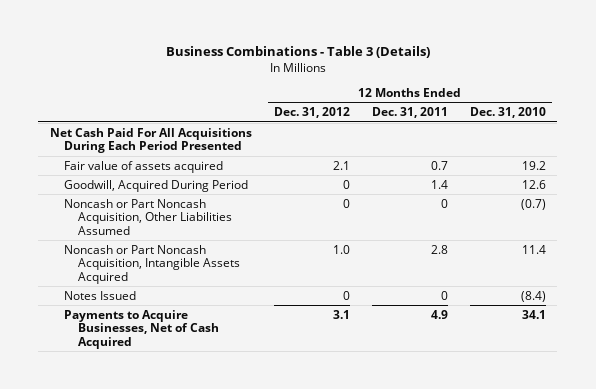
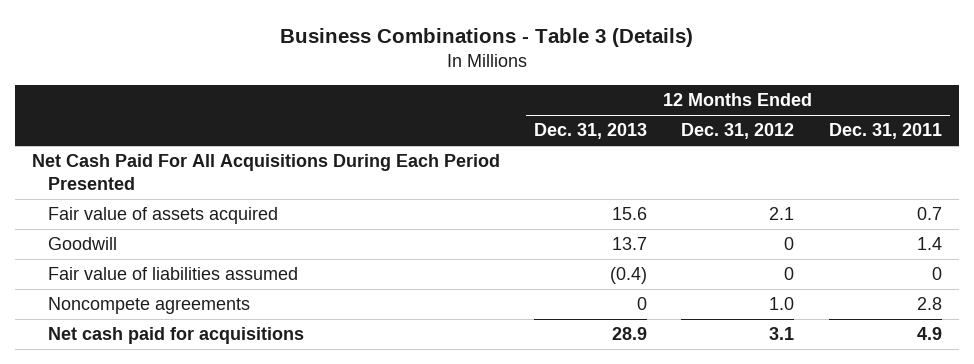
[470,107,547,119] Dec. 31, 2010 -> none
none -> [534,123,648,140] Dec. 31, 2013
[63,290,136,300] Notes Issued -> none
[63,179,248,192] Goodwill, Acquired During Period -> [47,237,117,251] Goodwill
[63,198,233,235] Noncash or Part Noncash Acquisition, Other Liabilities Assumed -> [47,267,298,281] Fair value of liabilities assumed
[63,244,241,284] Noncash or Part Noncash Acquisition, Intangible Assets Acquired -> [47,297,250,315] Noncompete agreements
[63,309,220,349] Payments to Acquire Businesses, Net of Cash Acquired -> [47,327,304,345] Net cash paid for acquisitions

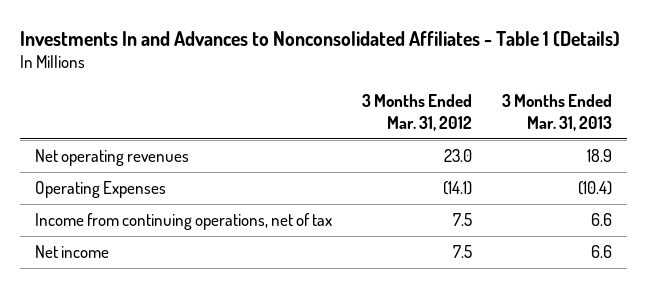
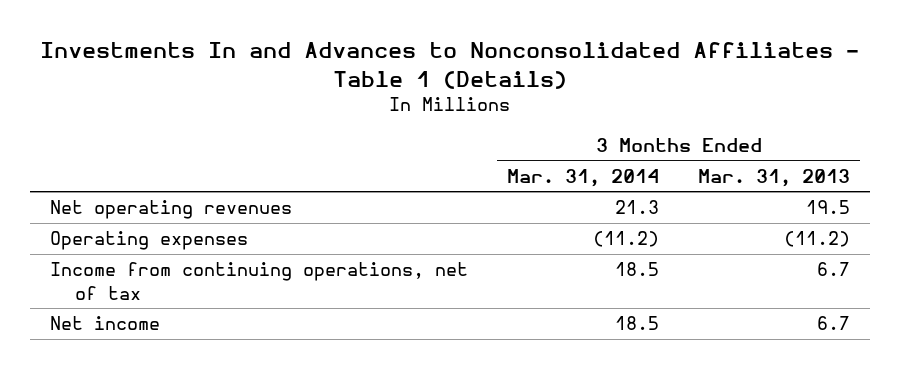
[361,94,472,131] 3 Months Ended Mar. 31, 2012 -> none
none -> [507,168,660,187] Mar. 31, 2014
[586,149,612,163] 18.9 -> [806,200,851,215] 19.5
[34,181,166,199] Operating Expenses -> [49,231,248,251] Operating expenses
[577,181,612,196] (10.4) -> [784,231,851,248] (11.2)
[590,213,612,227] 6.6 -> [817,262,851,277] 6.7
[590,245,612,259] 6.6 -> [817,316,851,331] 6.7

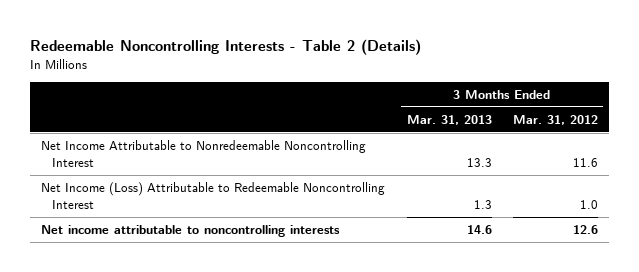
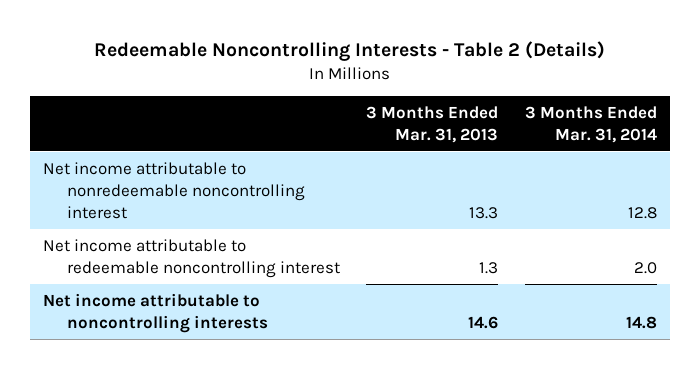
[512,114,598,125] Mar. 31, 2012 -> none
none -> [524,105,657,143] 3 Months Ended Mar. 31, 2014
[41,140,367,167] Net Income Attributable to Nonredeemable Noncontrolling Interest -> [42,161,305,219] Net income attributable to nonredeemable noncontrolling interest
[41,182,386,209] Net Income (Loss) Attributable to Redeemable Noncontrolling Interest -> [42,238,340,278] Net income attributable to redeemable noncontrolling interest

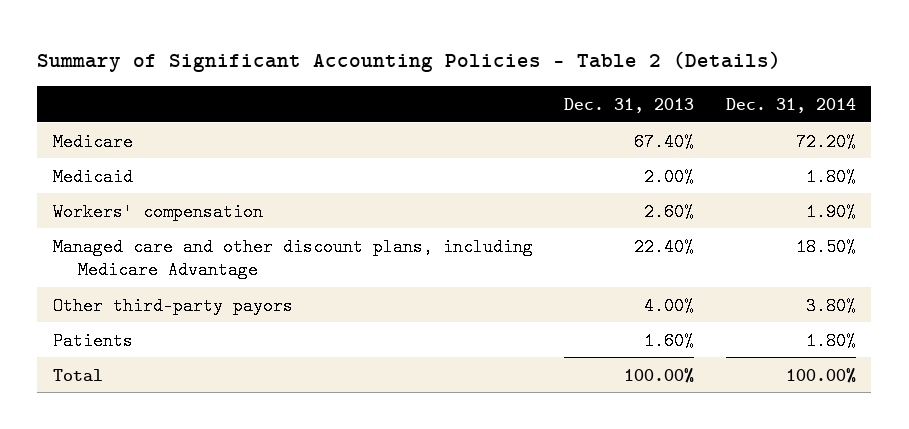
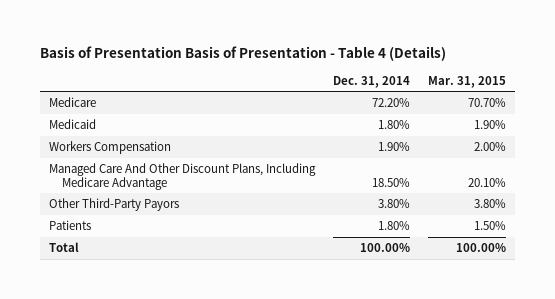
[37,51,782,73] Summary of Significant Accounting Policies - Table 2 (Details) -> [40,46,447,62] Basis of Presentation Basis of Presentation - Table 4 (Details)
[564,97,695,113] Dec. 31, 2013 -> none
none -> [427,75,506,88] Mar. 31, 2015
[53,202,264,221] Workers' compensation -> [49,141,172,155] Workers Compensation
[53,237,534,280] Managed care and other discount plans, including Medicare Advantage -> [49,163,317,190] Managed Care And Other Discount Plans, Including Medicare Advantage
[53,296,294,315] Other third-party payors -> [49,198,180,212] Other Third-Party Payors

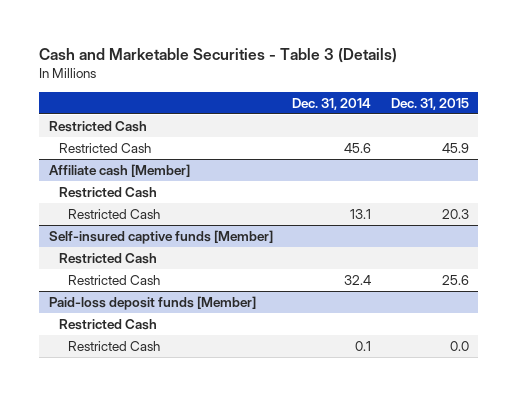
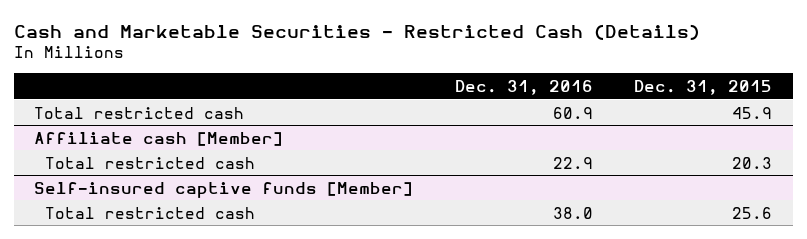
[39,48,398,64] Cash and Marketable Securities - Table 3 (Details) -> [13,23,700,40] Cash and Marketable Securities - Restricted Cash (Details)
[292,97,372,110] Dec. 31, 2014 -> none
none -> [454,80,593,96] Dec. 31, 2016
[48,120,147,132] Restricted Cash -> none
[58,142,151,153] Restricted Cash -> [34,106,245,119] Total restricted cash
[58,186,157,198] Restricted Cash -> none
[68,208,161,219] Restricted Cash -> [45,156,256,169] Total restricted cash
[58,252,157,264] Restricted Cash -> none
[48,295,256,310] Paid-loss deposit funds [Member] -> none
[58,318,157,330] Restricted Cash -> none
[68,340,161,351] Restricted Cash -> none
[68,274,161,285] Restricted Cash -> [45,206,256,219] Total restricted cash

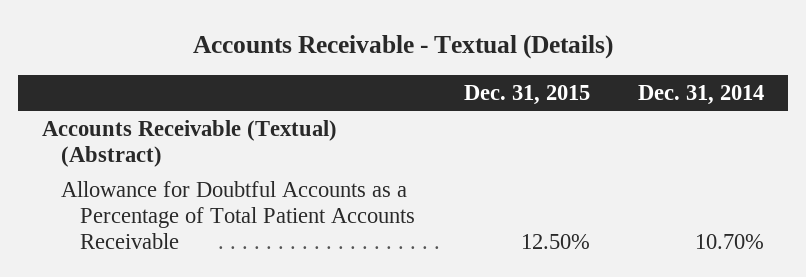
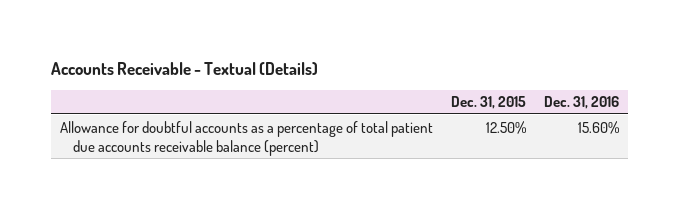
[637,84,764,105] Dec. 31, 2014 -> none
none -> [544,96,620,110] Dec. 31, 2016
[42,119,338,167] Accounts Receivable (Textual) (Abstract) -> none
[61,180,416,250] Allowance for Doubtful Accounts as a Percentage of Total Patient Accounts Receivable -> [60,120,434,156] Allowance for doubtful accounts as a percentage of total patient due accounts receivable balance (percent)

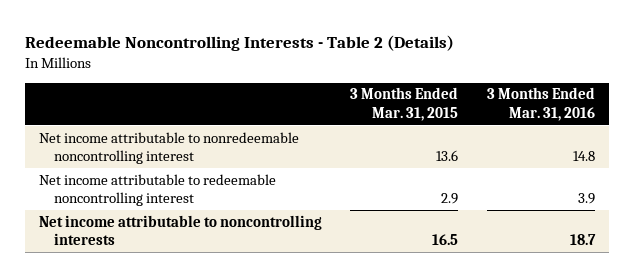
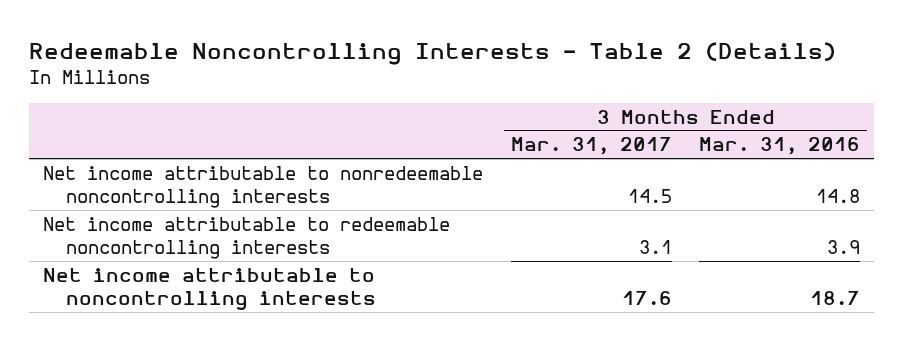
[350,87,459,122] 3 Months Ended Mar. 31, 2015 -> none
none -> [510,137,672,156] Mar. 31, 2017
[38,131,299,165] Net income attributable to nonredeemable noncontrolling interest -> [43,166,484,209] Net income attributable to nonredeemable noncontrolling interests
[38,173,276,207] Net income attributable to redeemable noncontrolling interest -> [43,217,451,260] Net income attributable to redeemable noncontrolling interests

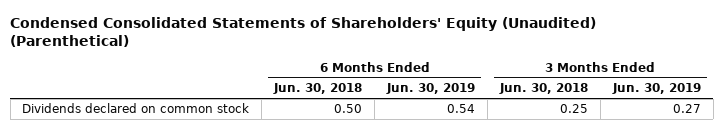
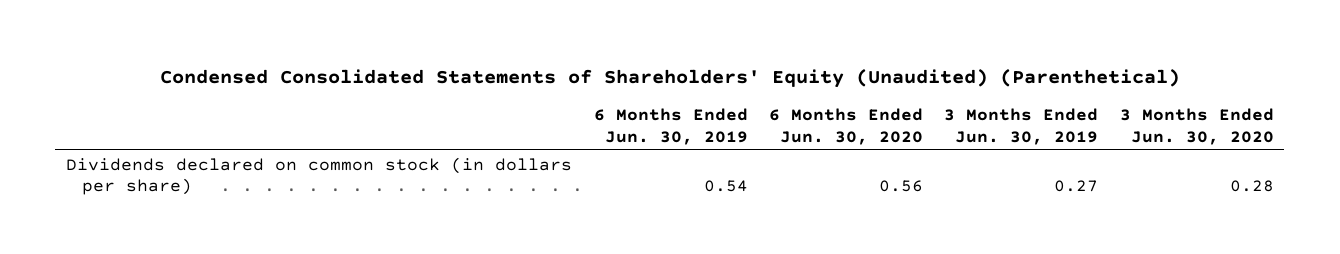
[273,83,363,95] Jun. 30, 2018 -> none
[498,83,588,95] Jun. 30, 2018 -> none
none -> [768,107,923,145] 6 Months Ended Jun. 30, 2020
none -> [1119,107,1274,145] 3 Months Ended Jun. 30, 2020
[22,103,250,114] Dividends declared on common stock -> [66,156,573,196] Dividends declared on common stock (in dollars per share)

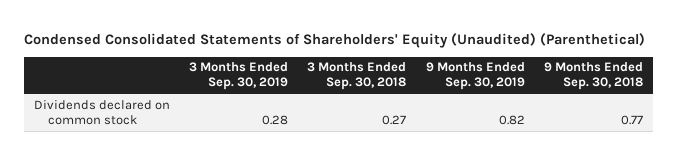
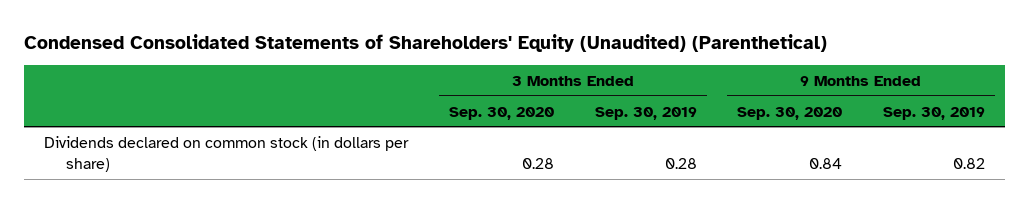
[307,62,407,91] 3 Months Ended Sep. 30, 2018 -> none
[544,62,644,91] 9 Months Ended Sep. 30, 2018 -> none
none -> [448,106,554,120] Sep. 30, 2020
none -> [737,106,843,120] Sep. 30, 2020
[33,99,170,125] Dividends declared on common stock -> [44,135,410,172] Dividends declared on common stock (in dollars per share)

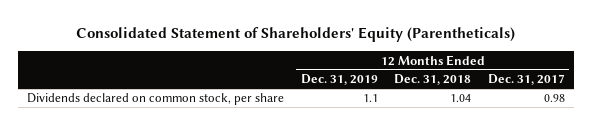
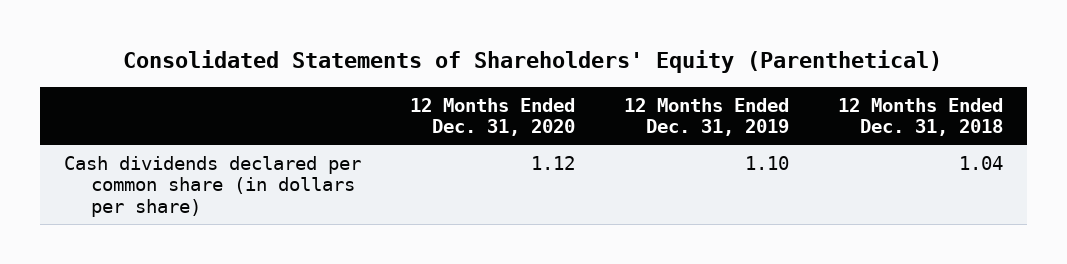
[76,27,516,43] Consolidated Statement of Shareholders' Equity (Parentheticals) -> [123,50,943,74] Consolidated Statements of Shareholders' Equity (Parenthetical)
[488,74,566,86] Dec. 31, 2017 -> none
none -> [409,97,575,137] 12 Months Ended Dec. 31, 2020
[26,93,284,106] Dividends declared on common stock, per share -> [64,155,362,217] Cash dividends declared per common share (in dollars per share)
[362,94,378,103] 1.1 -> [744,155,789,170] 1.10

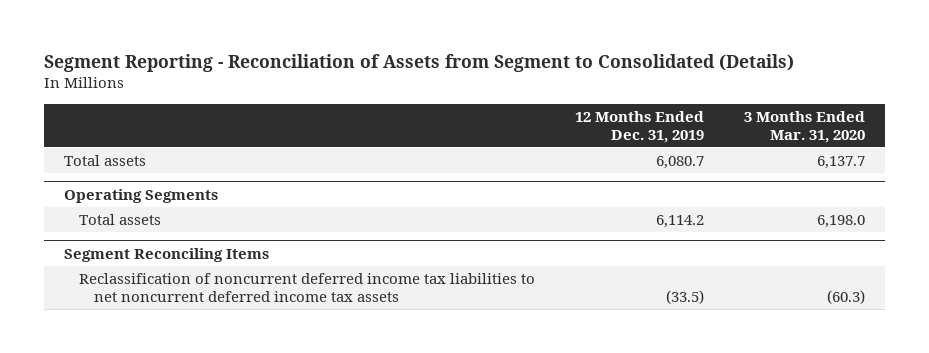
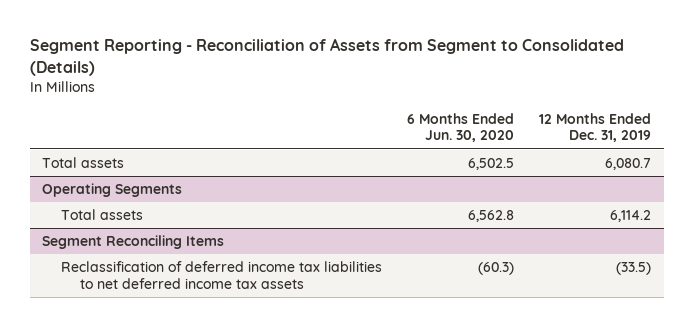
[743,110,865,143] 3 Months Ended Mar. 31, 2020 -> none
none -> [407,112,515,143] 6 Months Ended Jun. 30, 2020
[79,273,536,303] Reclassification of noncurrent deferred income tax liabilities to net noncurrent deferred income tax assets -> [61,260,383,289] Reclassification of deferred income tax liabilities to net deferred income tax assets

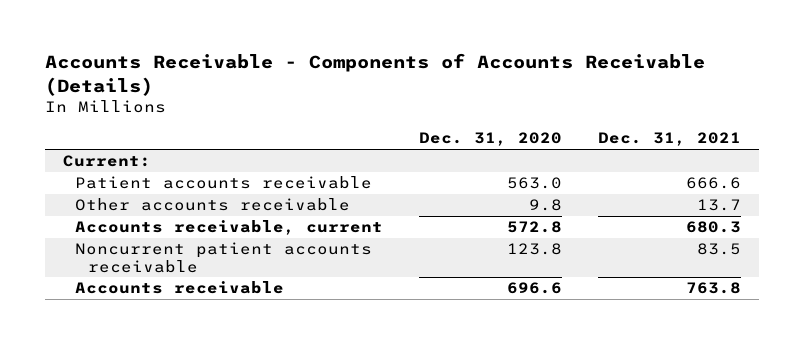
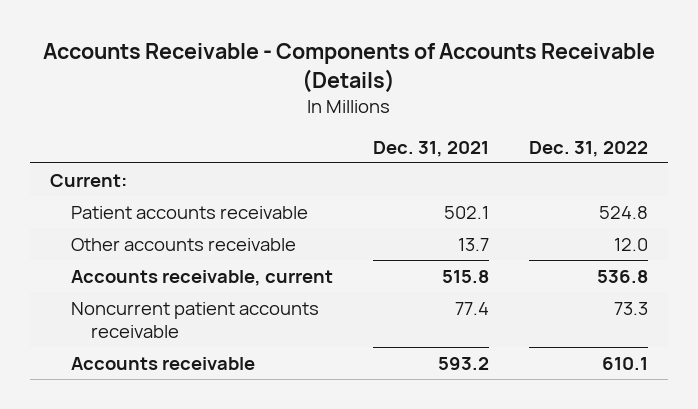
[419,132,563,147] Dec. 31, 2020 -> none
none -> [528,140,648,157] Dec. 31, 2022
[686,177,742,190] 666.6 -> [443,205,489,219] 502.1
[686,221,742,234] 680.3 -> [441,269,489,283] 515.8
[697,243,742,256] 83.5 -> [454,301,489,315] 77.4
[686,282,742,295] 763.8 -> [437,356,489,370] 593.2

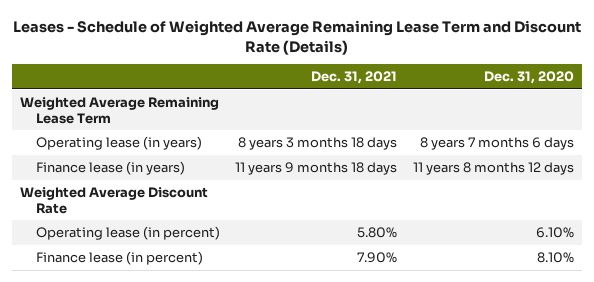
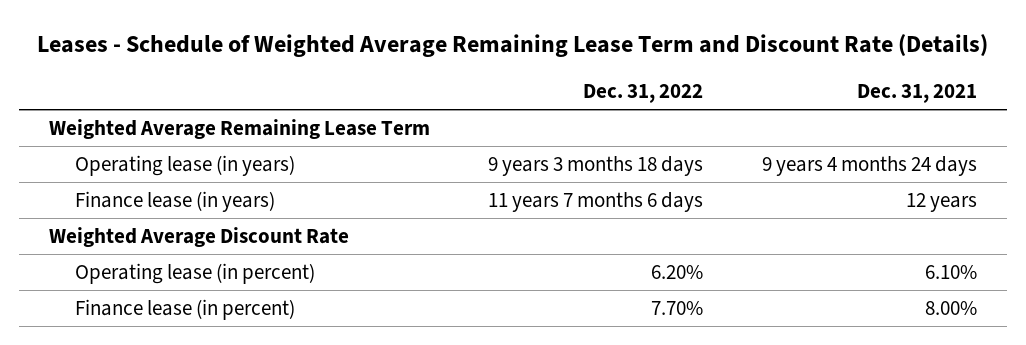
[483,71,574,85] Dec. 31, 2020 -> none
none -> [583,84,704,104] Dec. 31, 2022
[238,136,398,150] 8 years 3 months 18 days -> [762,155,978,176] 9 years 4 months 24 days
[235,161,398,175] 11 years 9 months 18 days -> [906,192,978,212] 12 years
[357,226,398,238] 5.80% -> [925,264,978,279] 6.10%
[357,251,398,263] 7.90% -> [925,300,978,315] 8.00%

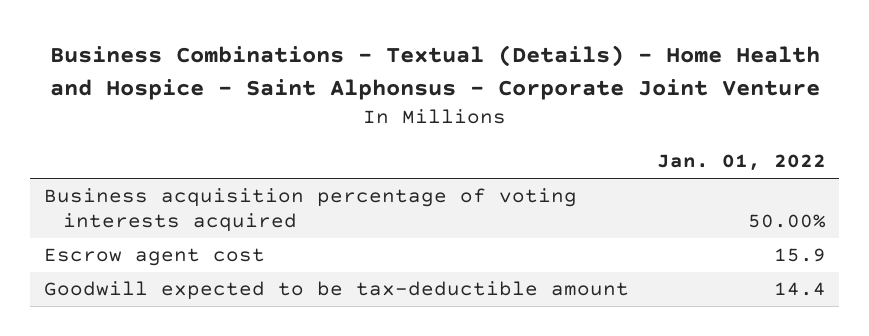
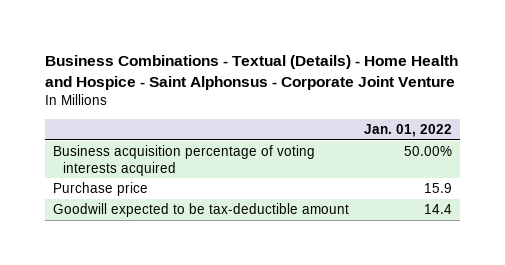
[43,248,265,267] Escrow agent cost -> [53,181,149,196] Purchase price

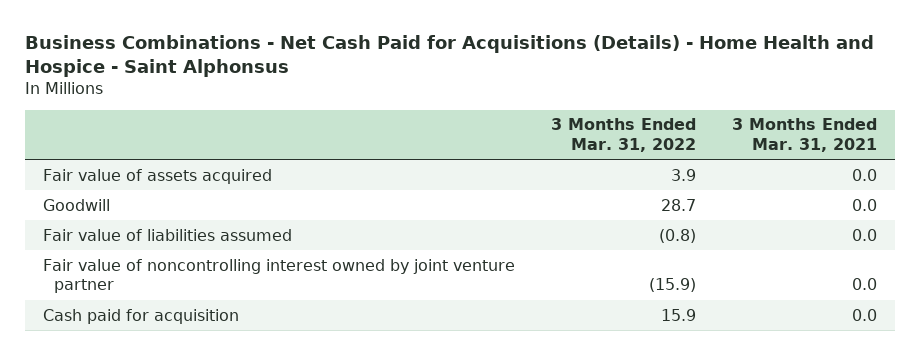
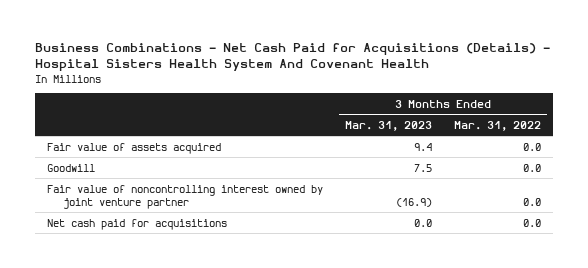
[25,35,875,78] Business Combinations - Net Cash Paid for Acquisitions (Details) - Home Health and Hospice - Saint Alphonsus -> [35,42,551,72] Business Combinations - Net Cash Paid for Acquisitions (Details) - Hospital Sisters Health System And Covenant Health
[731,118,877,153] 3 Months Ended Mar. 31, 2021 -> none
none -> [344,120,432,131] Mar. 31, 2023
[43,228,293,241] Fair value of liabilities assumed -> none
[671,168,697,181] 3.9 -> [523,142,542,151] 0.0
[661,198,697,211] 28.7 -> [523,163,542,172] 0.0
[649,278,697,293] (15.9) -> [523,197,542,206] 0.0
[43,308,240,324] Cash paid for acquisition -> [46,218,227,230] Net cash paid for acquisitions
[661,308,697,321] 15.9 -> [523,218,542,227] 0.0

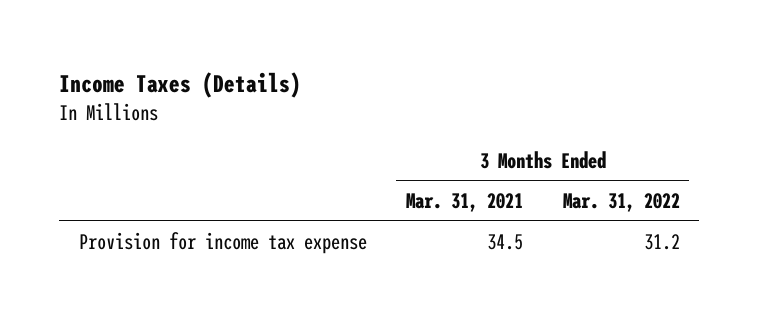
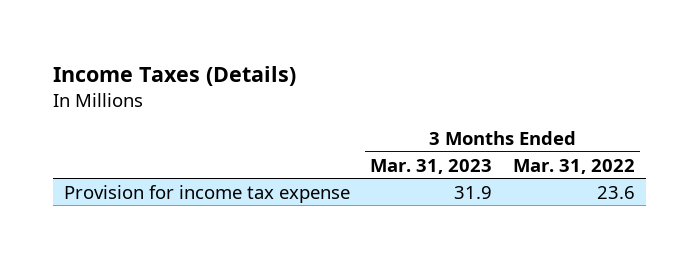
[406,193,524,213] Mar. 31, 2021 -> none
none -> [370,158,493,174] Mar. 31, 2023
[643,234,680,251] 31.2 -> [597,185,636,199] 23.6

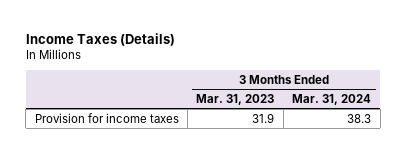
[513,158,636,174] Mar. 31, 2022 -> none
none -> [292,93,372,105] Mar. 31, 2024
[63,184,350,203] Provision for income tax expense -> [34,112,179,123] Provision for income taxes

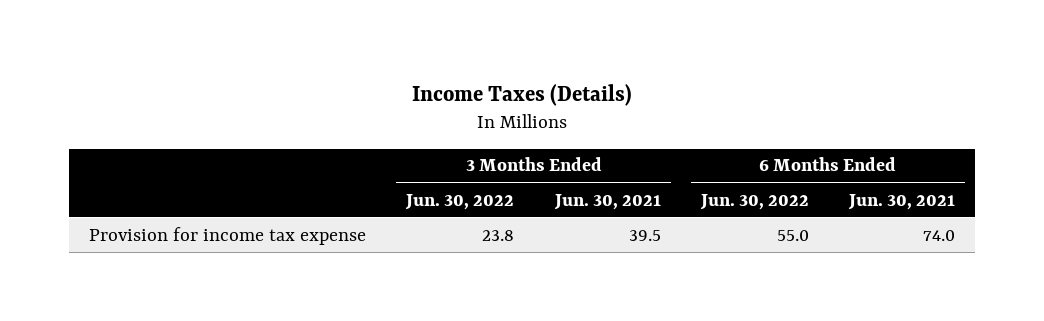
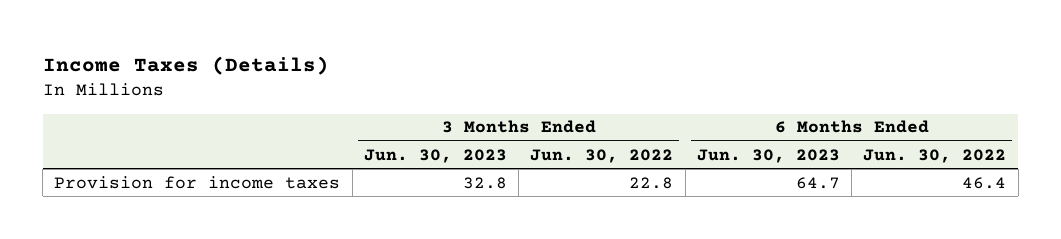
[553,193,661,210] Jun. 30, 2021 -> none
[848,193,956,210] Jun. 30, 2021 -> none
none -> [363,148,507,163] Jun. 30, 2023
none -> [696,148,840,163] Jun. 30, 2023
[89,226,367,245] Provision for income tax expense -> [54,175,341,189] Provision for income taxes
[482,229,515,241] 23.8 -> [629,176,674,189] 22.8
[776,229,809,241] 55.0 -> [962,176,1007,189] 46.4

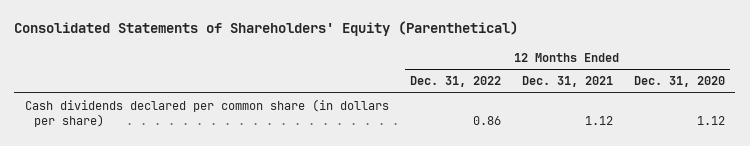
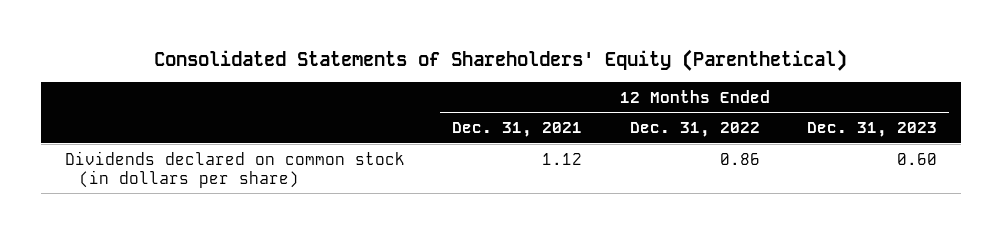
[633,76,725,88] Dec. 31, 2020 -> none
none -> [807,122,938,138] Dec. 31, 2023
[24,99,389,128] Cash dividends declared per common share (in dollars per share) -> [64,150,405,188] Dividends declared on common stock (in dollars per share)

